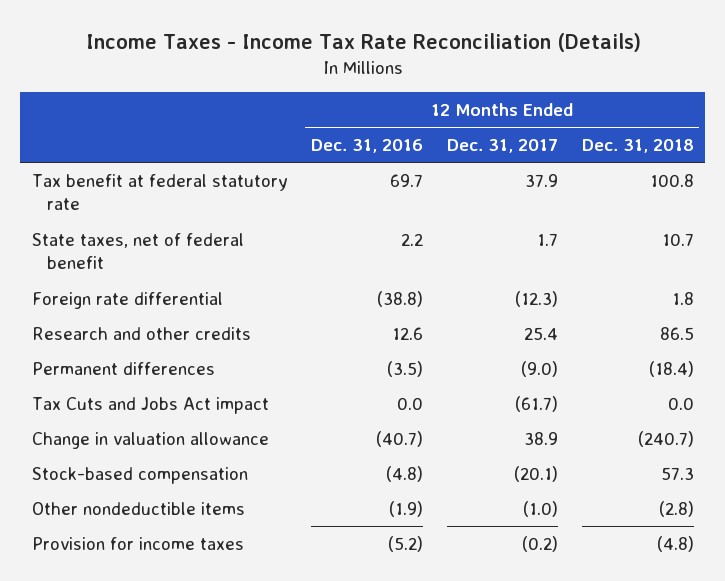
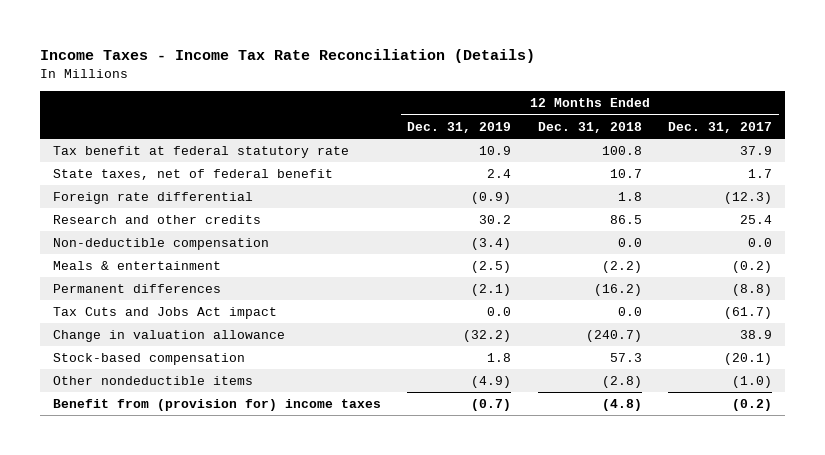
[311,139,424,154] Dec. 31, 2016 -> none
none -> [407,121,512,133] Dec. 31, 2019
none -> [53,238,270,251] Non-deductible compensation
none -> [53,261,222,271] Meals & entertainment
[520,360,558,377] (9.0) -> [732,284,773,297] (8.8)
[648,360,694,377] (18.4) -> [593,284,642,297] (16.2)
[31,536,244,550] Provision for income taxes -> [53,399,382,412] Benefit from (provision for) income taxes

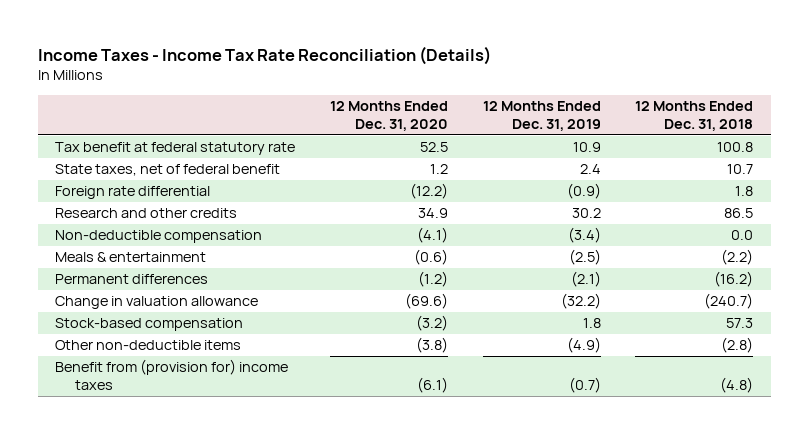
[668,121,773,133] Dec. 31, 2017 -> none
none -> [329,101,448,131] 12 Months Ended Dec. 31, 2020
[53,307,278,320] Tax Cuts and Jobs Act impact -> none
[53,376,254,386] Other nondeductible items -> [55,340,242,351] Other non-deductible items

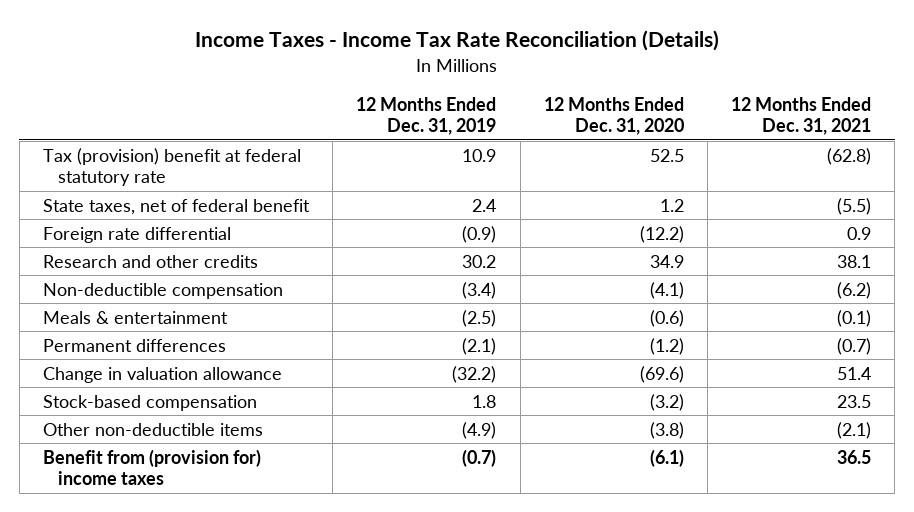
[635,101,754,131] 12 Months Ended Dec. 31, 2018 -> none
none -> [731,96,872,136] 12 Months Ended Dec. 31, 2021
[55,142,296,156] Tax benefit at federal statutory rate -> [42,147,301,187] Tax (provision) benefit at federal statutory rate

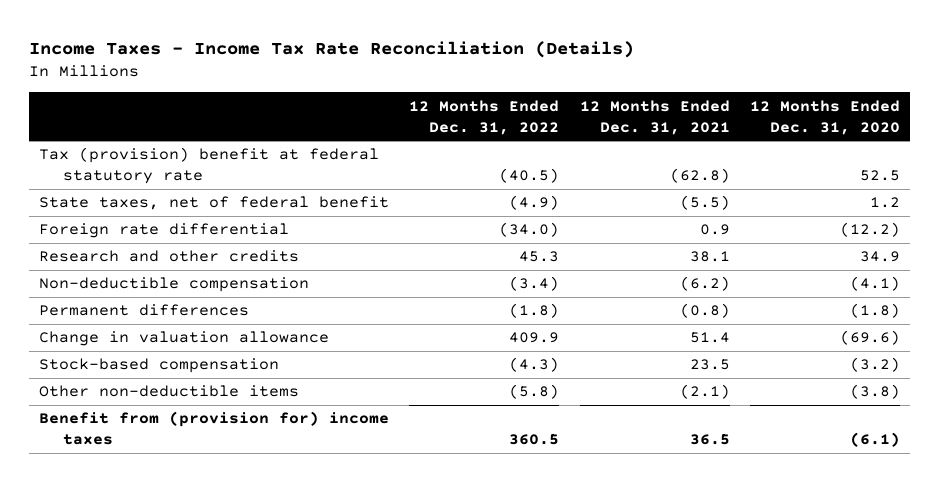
[356,96,497,136] 12 Months Ended Dec. 31, 2019 -> none
none -> [409,99,560,135] 12 Months Ended Dec. 31, 2022
[42,310,228,324] Meals & entertainment -> none
[649,337,684,355] (1.2) -> [849,303,900,319] (1.8)
[837,337,872,355] (0.7) -> [679,303,730,319] (0.8)

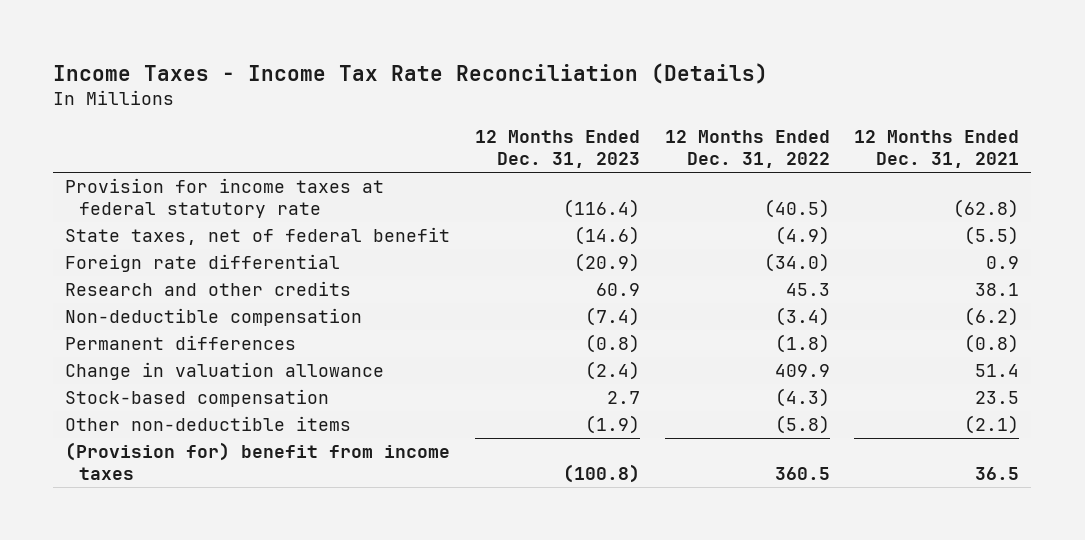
[749,99,900,135] 12 Months Ended Dec. 31, 2020 -> none
none -> [475,130,641,169] 12 Months Ended Dec. 31, 2023
[38,147,379,185] Tax (provision) benefit at federal statutory rate -> [65,177,385,218] Provision for income taxes at federal statutory rate
[38,411,389,446] Benefit from (provision for) income taxes -> [65,441,451,480] (Provision for) benefit from income taxes

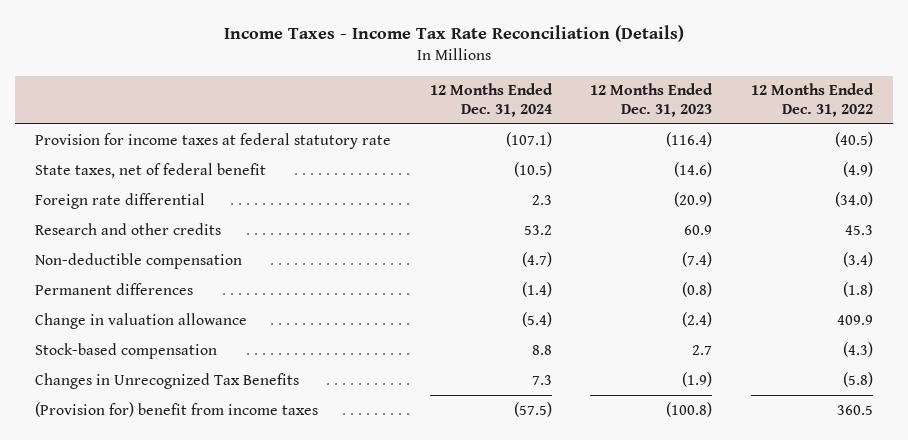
[854,130,1020,169] 12 Months Ended Dec. 31, 2021 -> none
none -> [429,83,553,117] 12 Months Ended Dec. 31, 2024
[65,415,352,431] Other non-deductible items -> [34,372,299,389] Changes in Unrecognized Tax Benefits

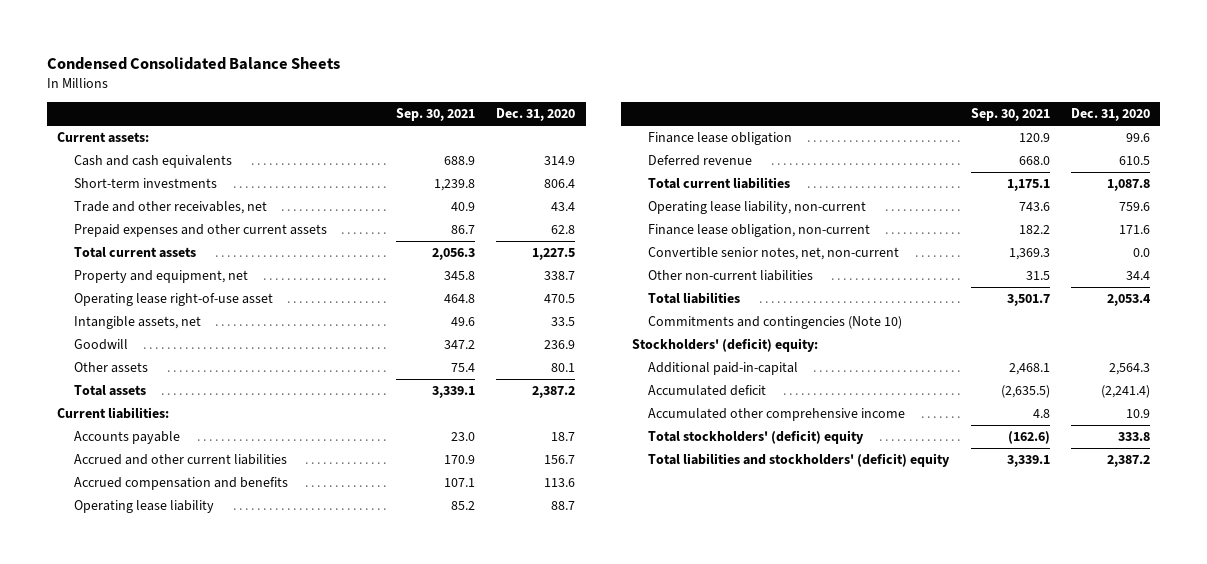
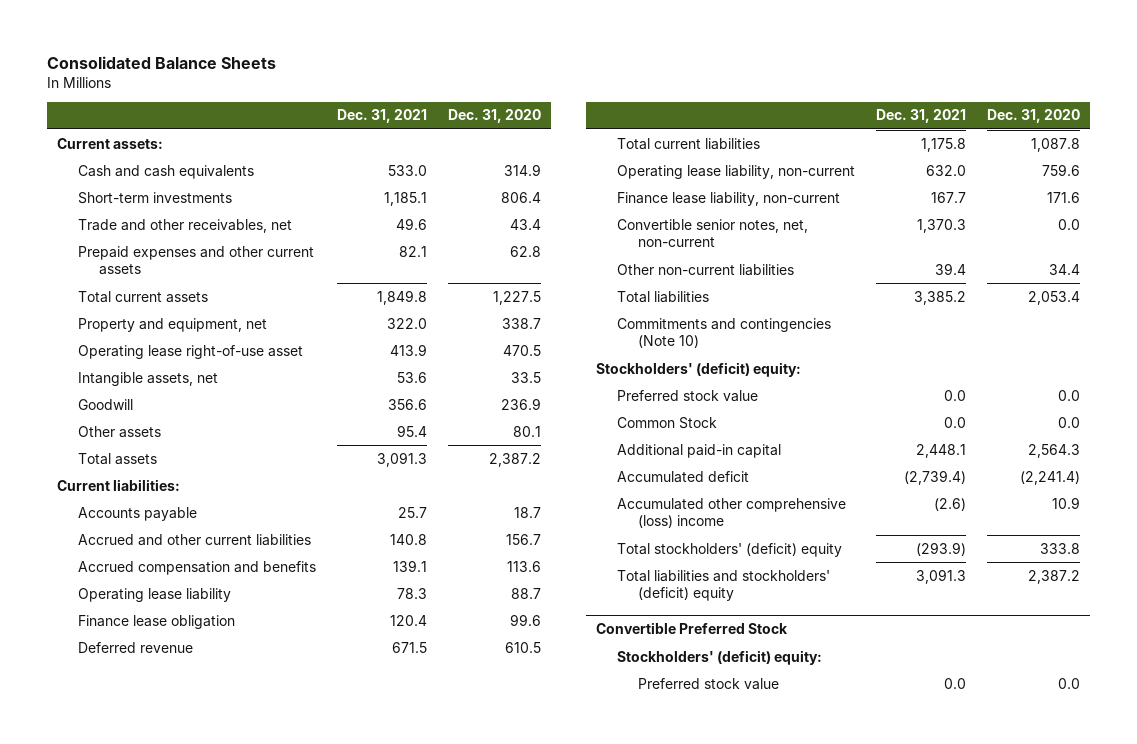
[46,56,340,70] Condensed Consolidated Balance Sheets -> [46,55,276,69] Consolidated Balance Sheets
[396,108,476,122] Sep. 30, 2021 -> none
none -> [336,109,427,124] Dec. 31, 2021
[648,224,871,238] Finance lease obligation, non-current -> [617,191,841,206] Finance lease liability, non-current
none -> [617,389,759,402] Preferred stock value
none -> [617,416,718,429] Common Stock
[648,362,799,376] Additional paid-in-capital -> [617,443,782,458] Additional paid-in capital
[648,408,906,422] Accumulated other comprehensive income -> [617,497,847,529] Accumulated other comprehensive (loss) income
none -> [596,622,789,635] Convertible Preferred Stock
none -> [617,649,823,665] Stockholders' (deficit) equity:
none -> [637,677,779,690] Preferred stock value

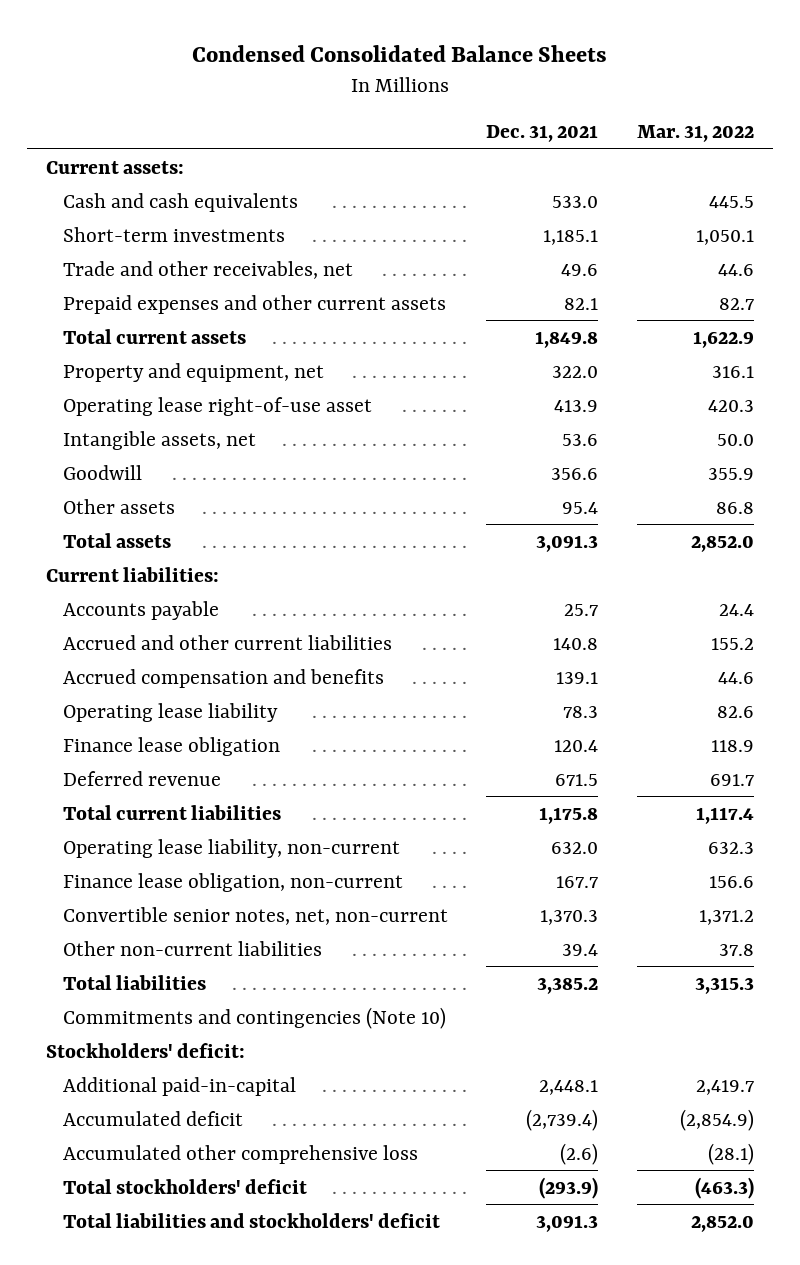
[46,55,276,69] Consolidated Balance Sheets -> [191,44,607,62] Condensed Consolidated Balance Sheets
[447,109,541,124] Dec. 31, 2020 -> none
none -> [636,125,754,143] Mar. 31, 2022
[617,191,841,206] Finance lease liability, non-current -> [62,872,403,892] Finance lease obligation, non-current
[617,389,759,402] Preferred stock value -> none
[617,416,718,429] Common Stock -> none
[596,361,802,377] Stockholders' (deficit) equity: -> [45,1042,245,1058] Stockholders' deficit:
[617,443,782,458] Additional paid-in capital -> [62,1076,296,1096] Additional paid-in-capital
[596,622,789,635] Convertible Preferred Stock -> none
[617,649,823,665] Stockholders' (deficit) equity: -> none
[637,677,779,690] Preferred stock value -> none
[617,497,847,529] Accumulated other comprehensive (loss) income -> [62,1144,418,1164] Accumulated other comprehensive loss
[617,542,843,557] Total stockholders' (deficit) equity -> [62,1178,307,1194] Total stockholders' deficit
[617,569,831,602] Total liabilities and stockholders' (deficit) equity -> [62,1212,440,1228] Total liabilities and stockholders' deficit

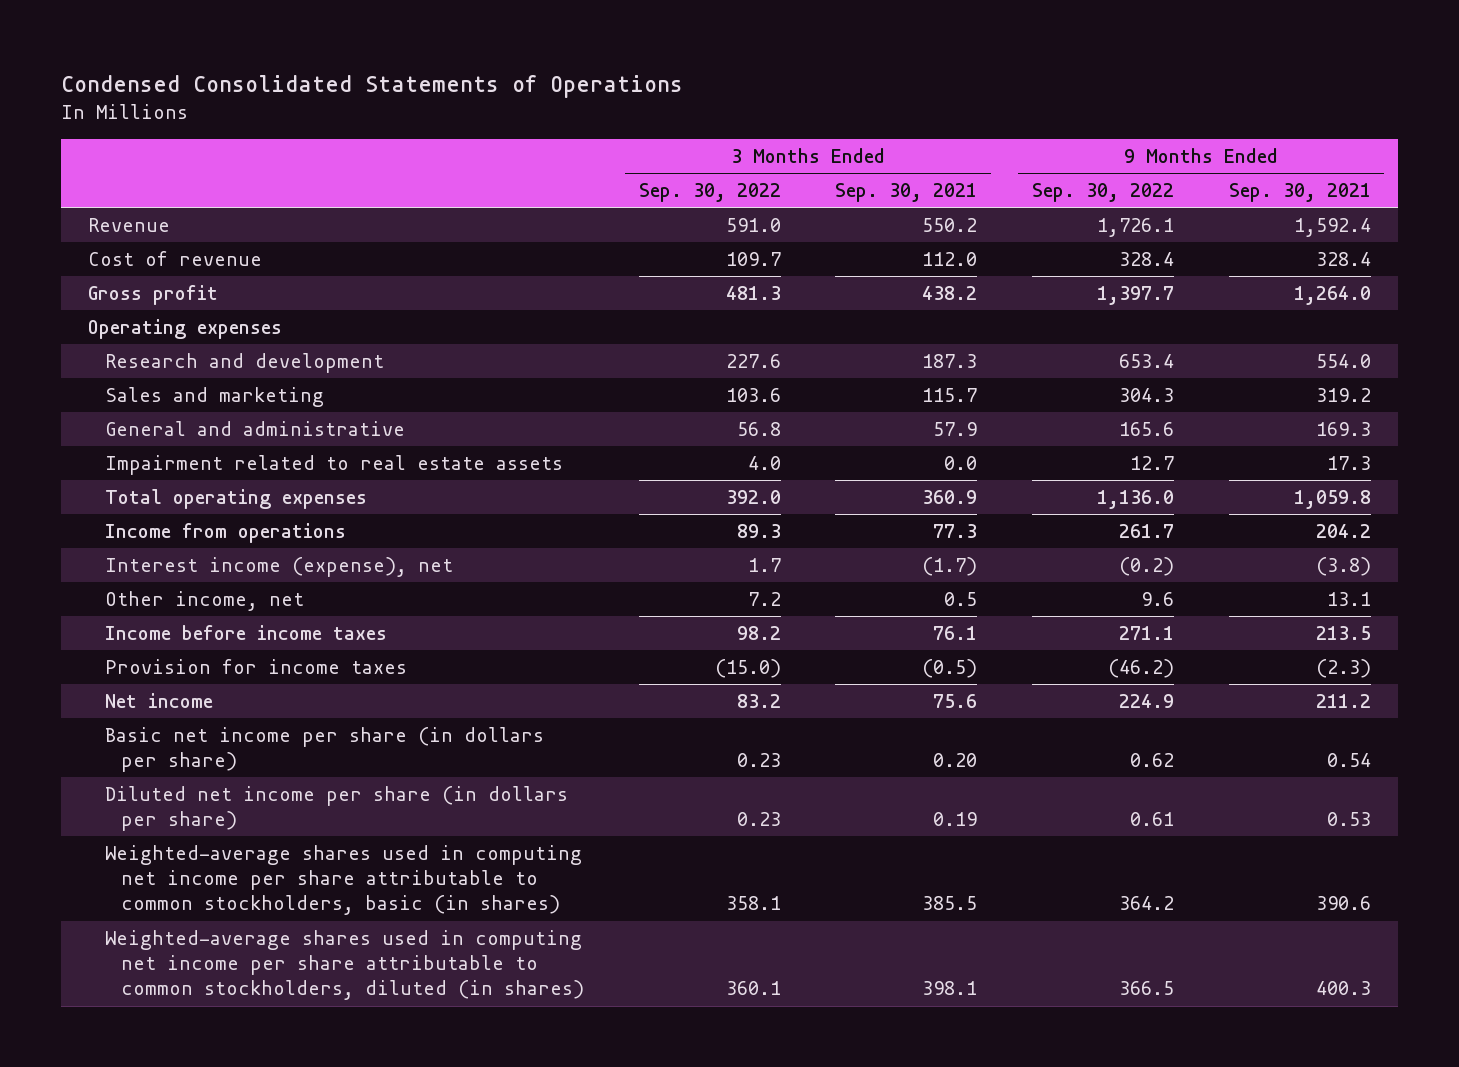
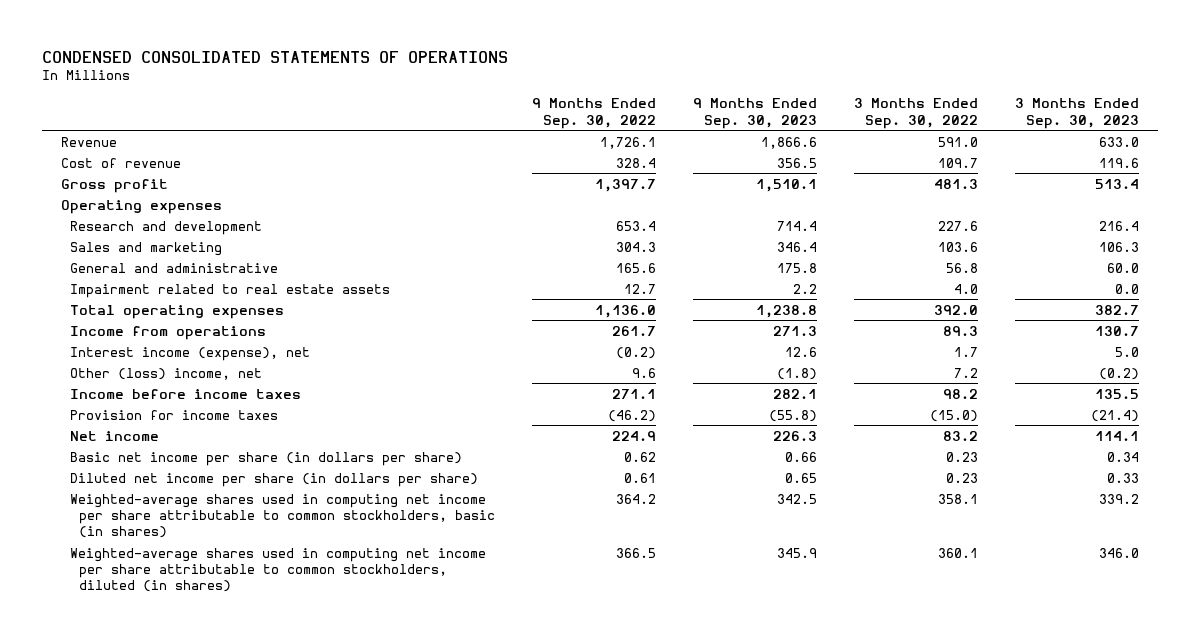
[61,75,684,99] Condensed Consolidated Statements of Operations -> [42,50,509,63] CONDENSED CONSOLIDATED STATEMENTS OF OPERATIONS
[835,183,978,203] Sep. 30, 2021 -> none
[1228,183,1371,203] Sep. 30, 2021 -> none
none -> [693,98,818,129] 9 Months Ended Sep. 30, 2023
none -> [1015,98,1140,129] 3 Months Ended Sep. 30, 2023
[104,590,304,611] Other income, net -> [70,367,263,380] Other (loss) income, net

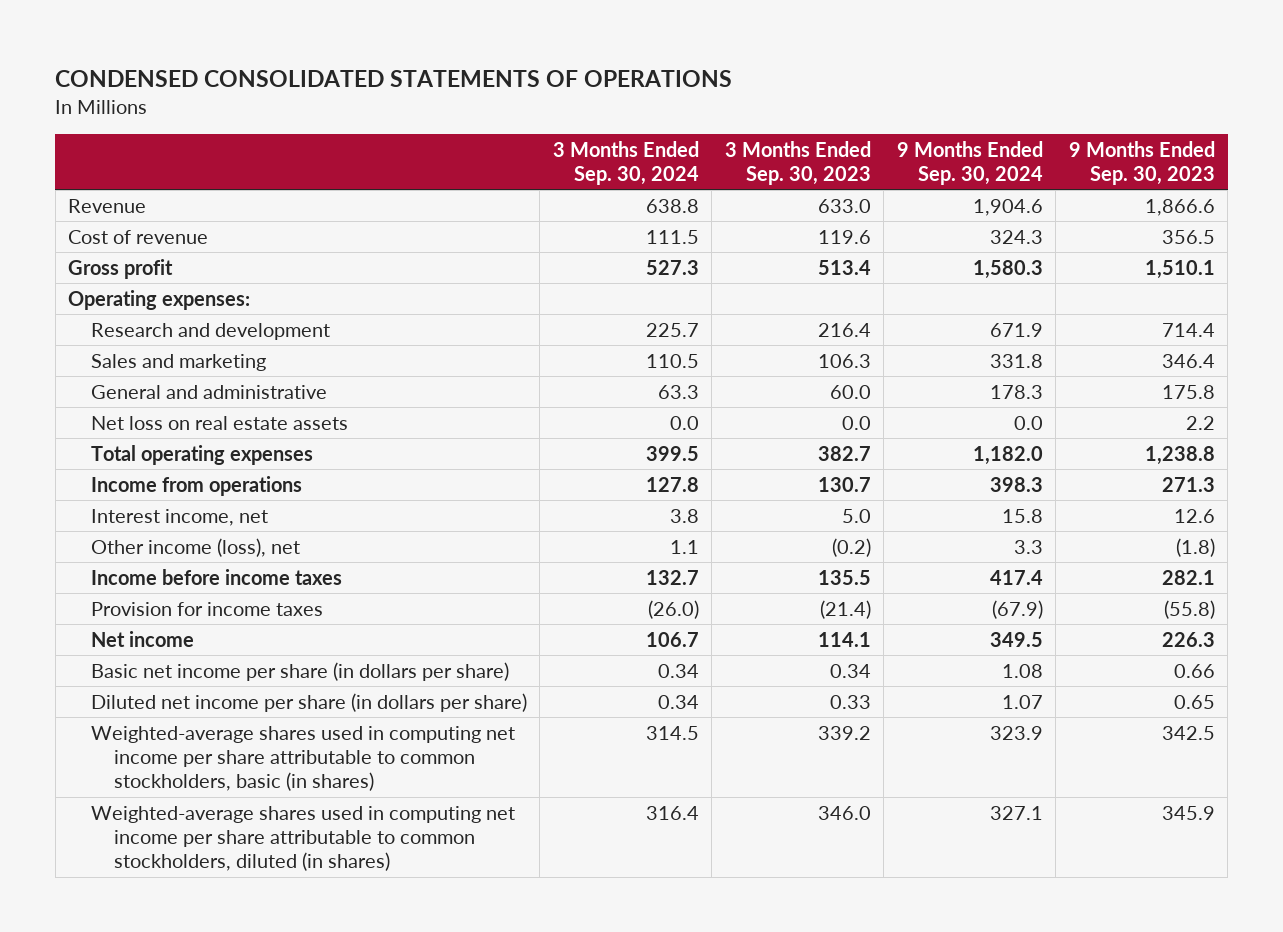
[532,98,657,129] 9 Months Ended Sep. 30, 2022 -> none
[854,98,979,129] 3 Months Ended Sep. 30, 2022 -> none
none -> [552,140,699,186] 3 Months Ended Sep. 30, 2024
none -> [896,140,1043,186] 9 Months Ended Sep. 30, 2024
[60,199,222,214] Operating expenses -> [68,289,251,310] Operating expenses:
[70,283,391,298] Impairment related to real estate assets -> [90,415,348,430] Net loss on real estate assets
[70,346,311,361] Interest income (expense), net -> [90,508,268,526] Interest income, net
[70,367,263,380] Other (loss) income, net -> [90,537,300,557] Other income (loss), net

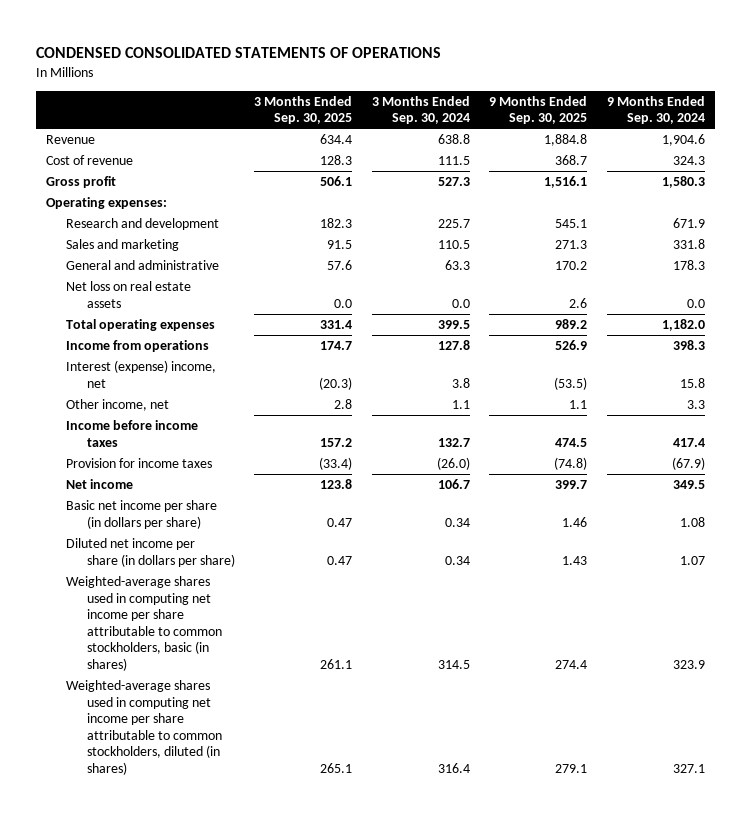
[724,140,871,186] 3 Months Ended Sep. 30, 2023 -> none
[1068,140,1215,186] 9 Months Ended Sep. 30, 2023 -> none
none -> [254,95,353,125] 3 Months Ended Sep. 30, 2025
none -> [489,95,588,125] 9 Months Ended Sep. 30, 2025
[90,508,268,526] Interest income, net -> [66,360,217,388] Interest (expense) income, net
[90,537,300,557] Other income (loss), net -> [66,399,170,412] Other income, net

